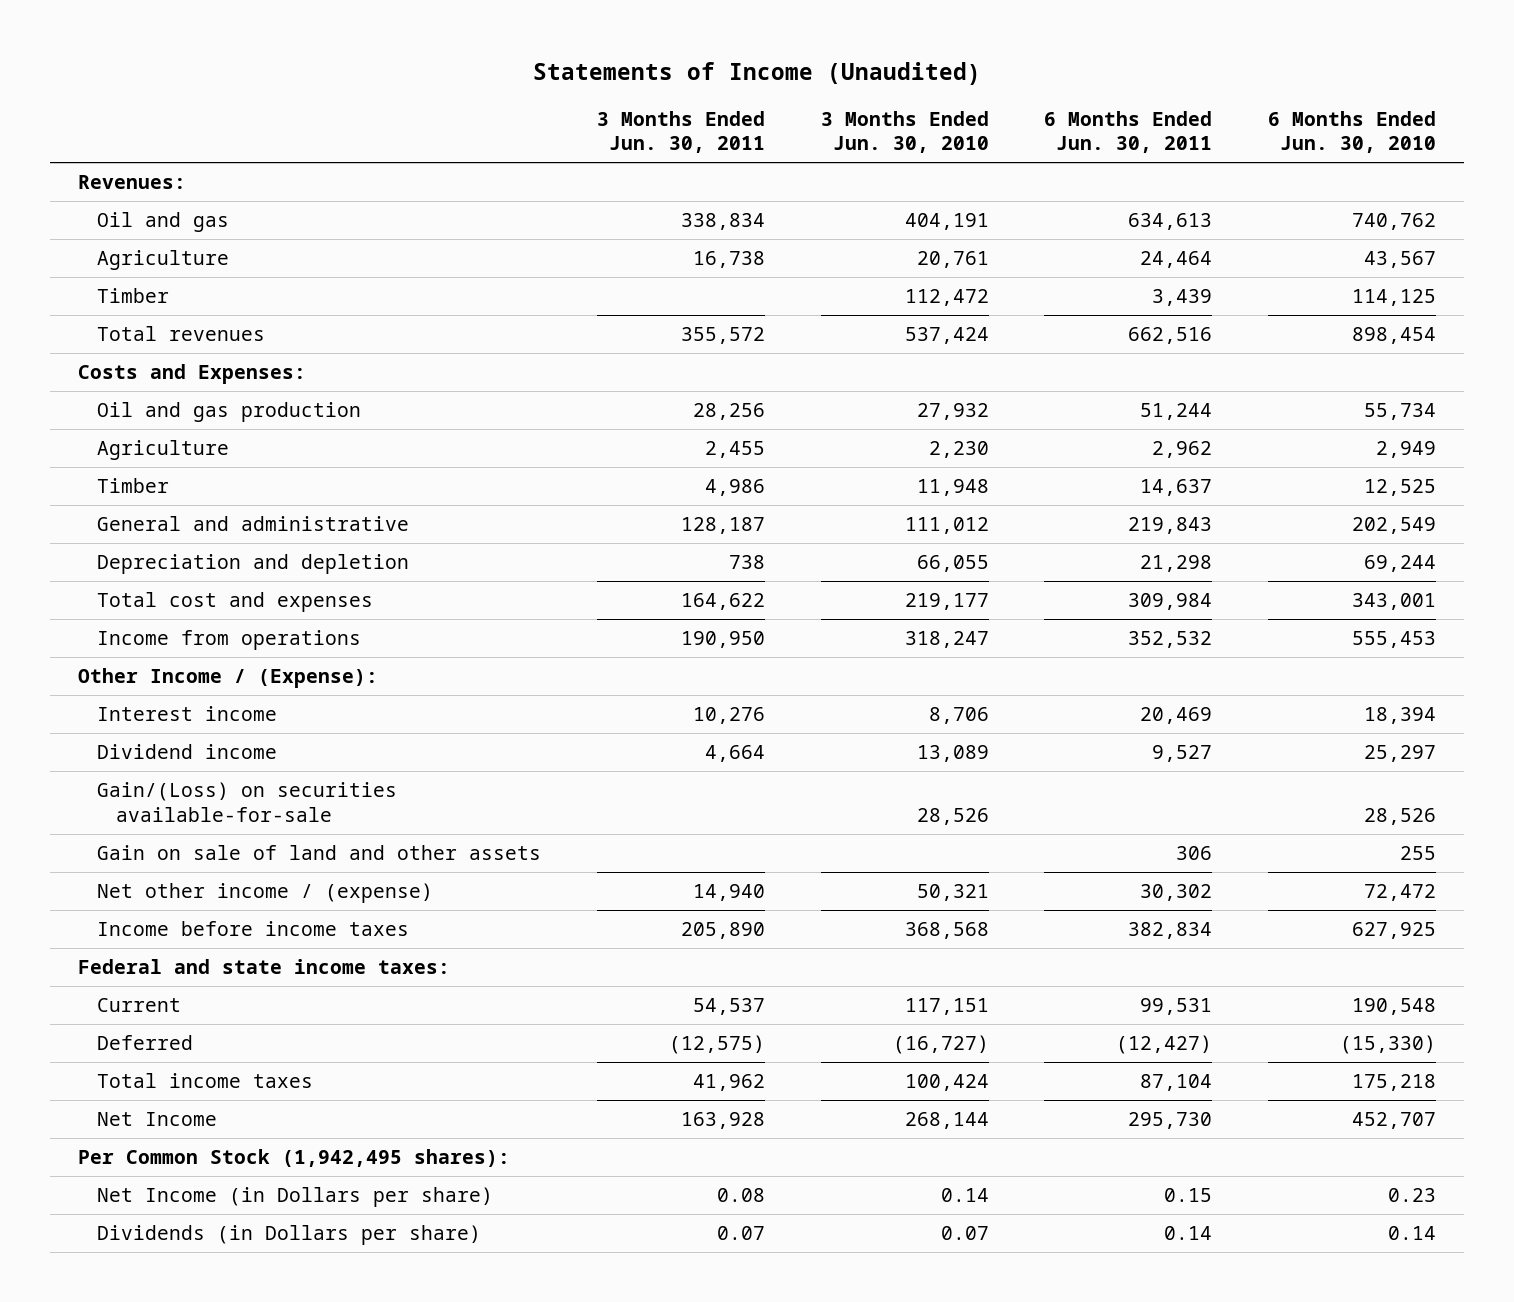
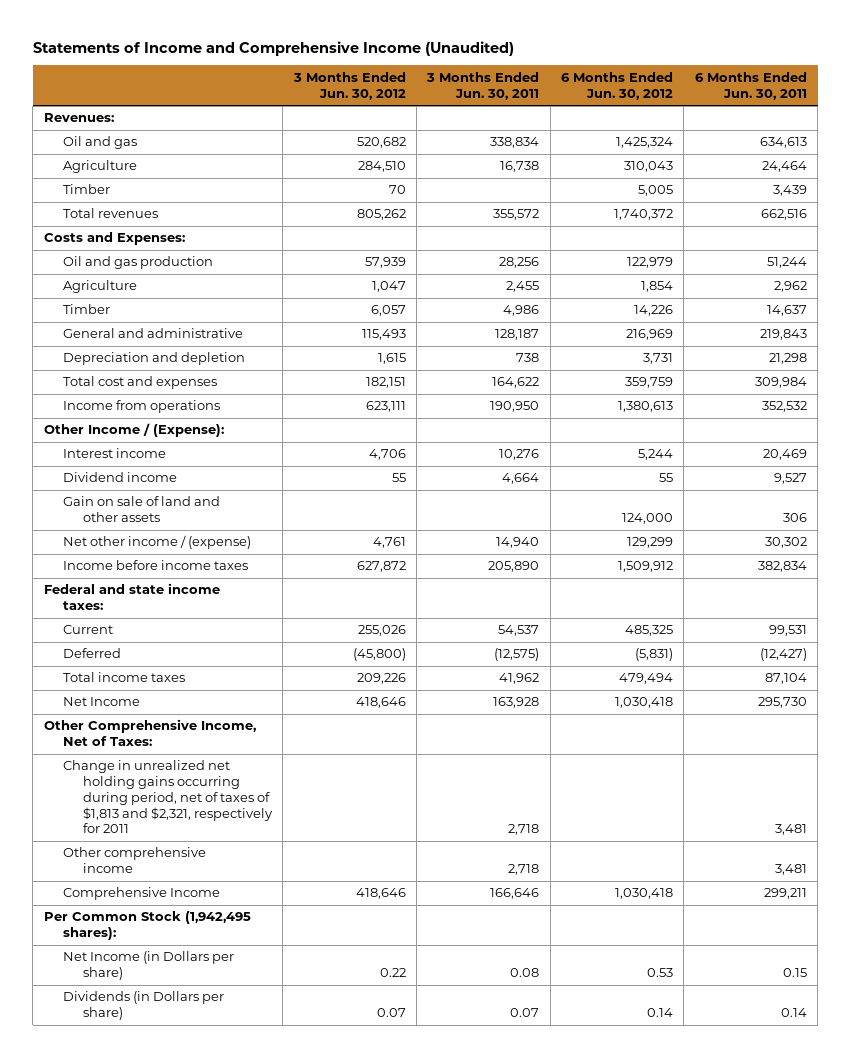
[533,62,982,86] Statements of Income (Unaudited) -> [32,40,514,56] Statements of Income and Comprehensive Income (Unaudited)
[820,110,989,154] 3 Months Ended Jun. 30, 2010 -> none
[1268,110,1437,154] 6 Months Ended Jun. 30, 2010 -> none
none -> [292,71,406,100] 3 Months Ended Jun. 30, 2012
none -> [560,71,673,100] 6 Months Ended Jun. 30, 2012
[96,782,397,822] Gain/(Loss) on securities available-for-sale -> none
none -> [43,719,256,747] Other Comprehensive Income, Net of Taxes:
none -> [63,760,273,834] Change in unrealized net holding gains occurring during period, net of taxes of $1,813 and $2,321, respectively for 2011
none -> [63,847,207,874] Other comprehensive income
none -> [63,887,221,901] Comprehensive Income

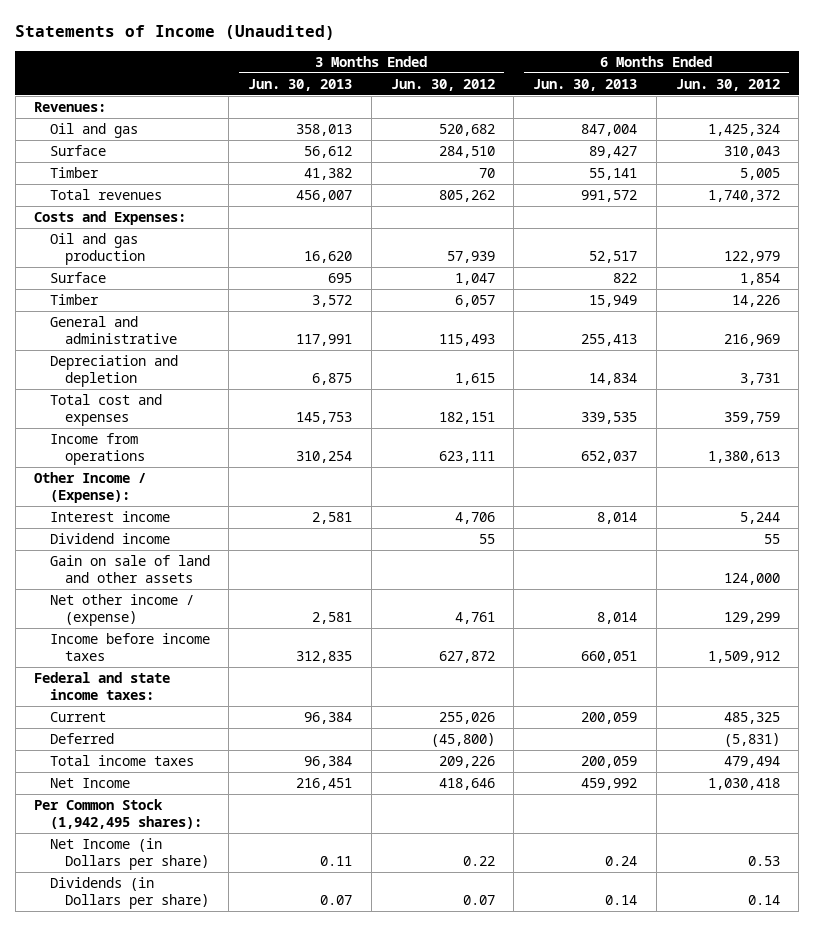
[32,40,514,56] Statements of Income and Comprehensive Income (Unaudited) -> [15,24,336,40] Statements of Income (Unaudited)
[426,71,540,100] 3 Months Ended Jun. 30, 2011 -> none
[694,71,807,100] 6 Months Ended Jun. 30, 2011 -> none
none -> [248,78,353,91] Jun. 30, 2013
none -> [533,78,638,91] Jun. 30, 2013
[63,160,138,174] Agriculture -> [49,144,106,156] Surface
[63,280,138,294] Agriculture -> [49,271,106,283] Surface
[43,719,256,747] Other Comprehensive Income, Net of Taxes: -> none
[63,760,273,834] Change in unrealized net holding gains occurring during period, net of taxes of $1,813 and $2,321, respectively for 2011 -> none
[63,847,207,874] Other comprehensive income -> none
[63,887,221,901] Comprehensive Income -> none

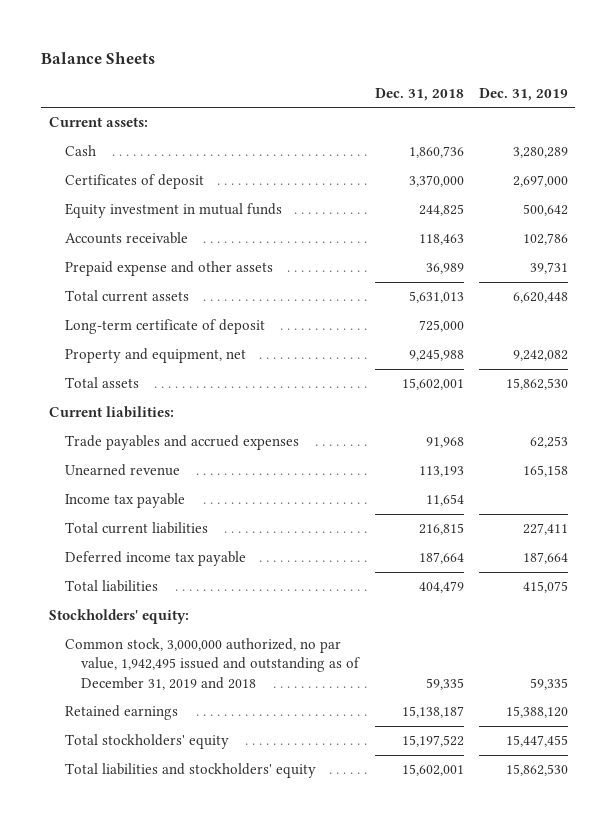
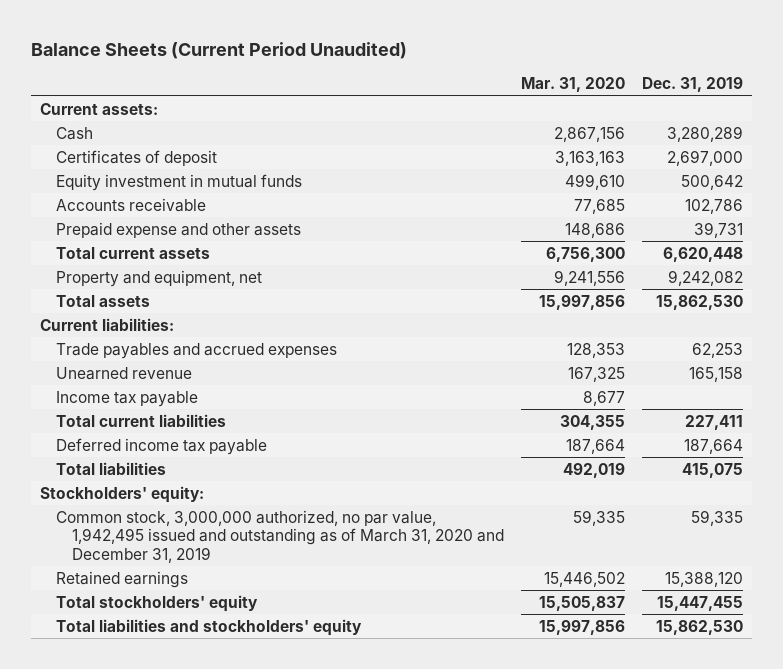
[40,51,155,64] Balance Sheets -> [31,41,408,59] Balance Sheets (Current Period Unaudited)
[374,87,464,101] Dec. 31, 2018 -> none
none -> [521,77,626,93] Mar. 31, 2020
[64,319,265,335] Long-term certificate of deposit -> none
[64,638,361,690] Common stock, 3,000,000 authorized, no par value, 1,942,495 issued and outstanding as of December 31, 2019 and 2018 -> [55,509,504,563] Common stock, 3,000,000 authorized, no par value, 1,942,495 issued and outstanding as of March 31, 2020 and December 31, 2019

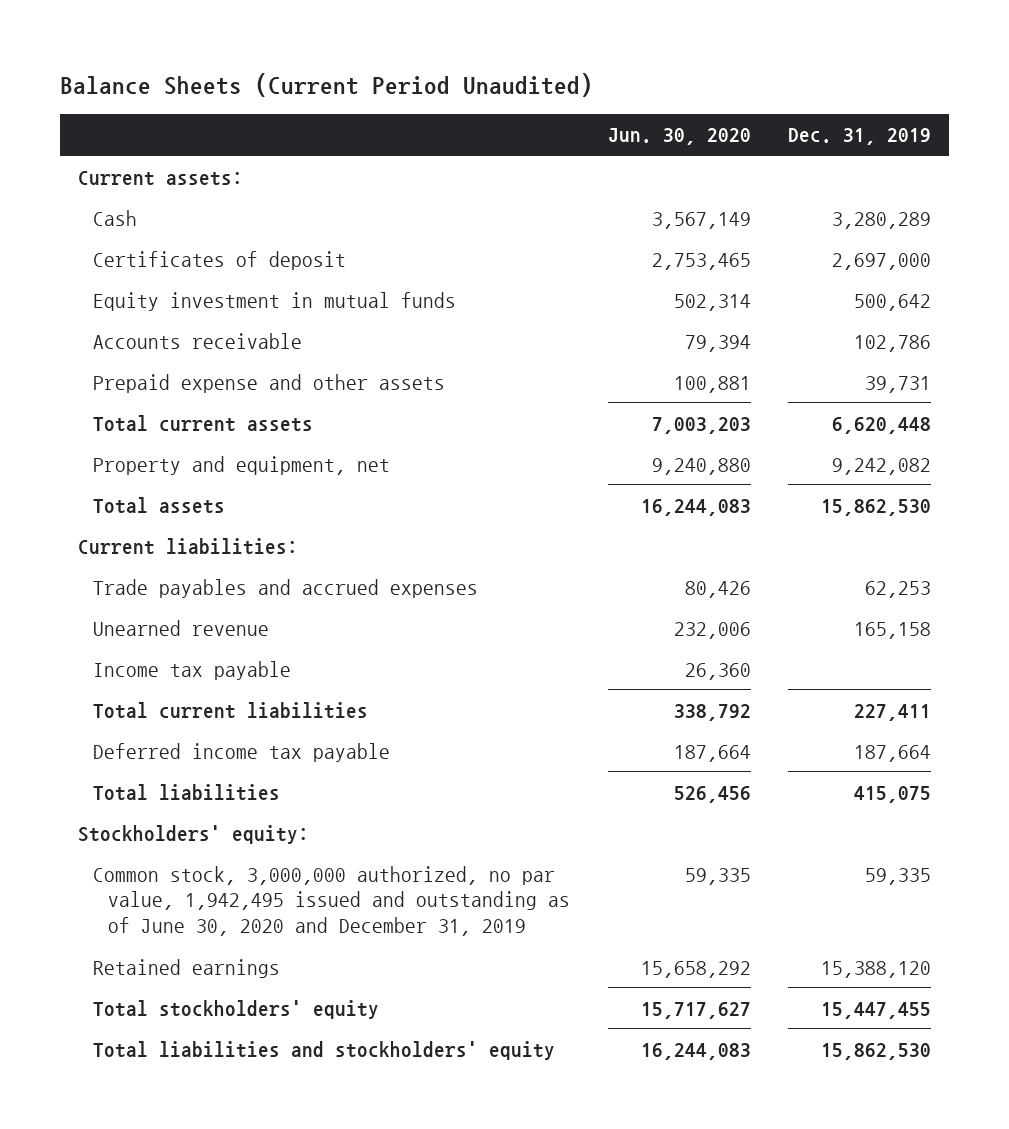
[521,77,626,93] Mar. 31, 2020 -> none
none -> [607,128,751,146] Jun. 30, 2020
[55,509,504,563] Common stock, 3,000,000 authorized, no par value, 1,942,495 issued and outstanding as of March 31, 2020 and December 31, 2019 -> [93,865,571,936] Common stock, 3,000,000 authorized, no par value, 1,942,495 issued and outstanding as of June 30, 2020 and December 31, 2019

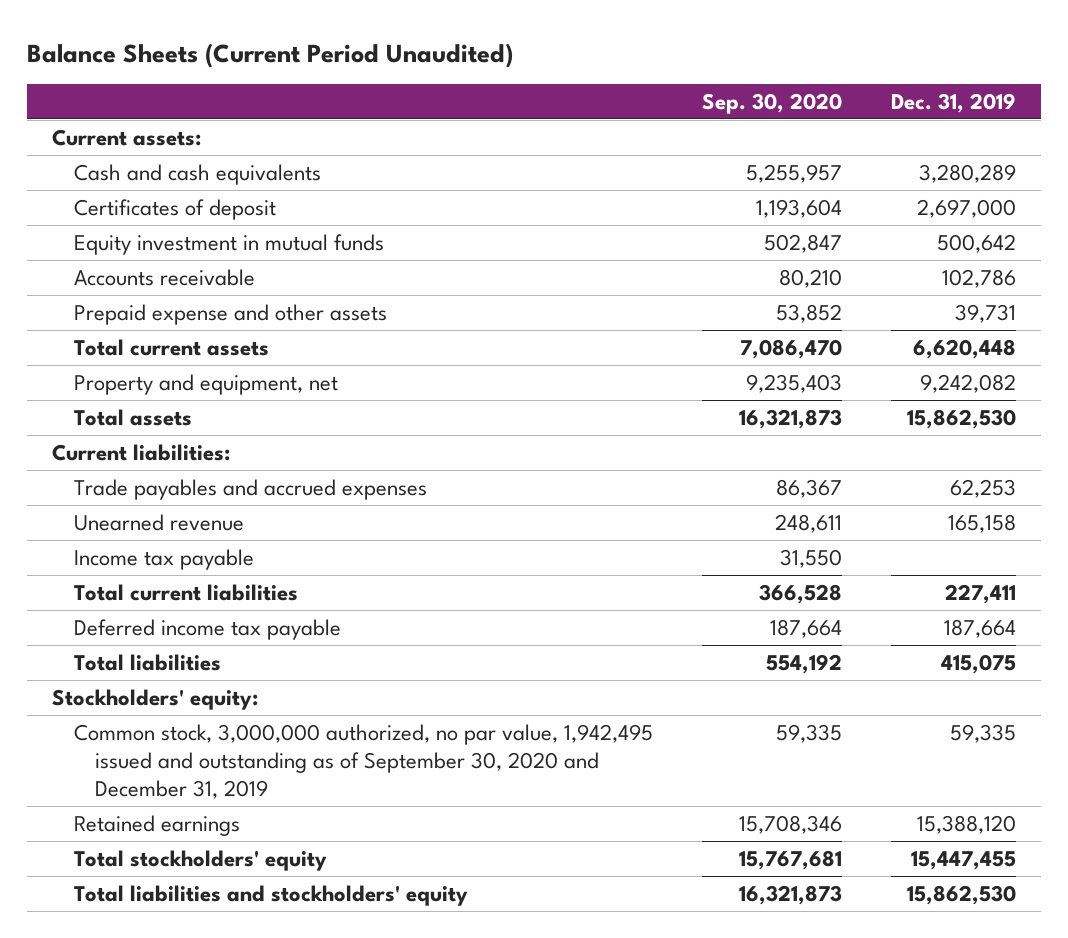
[607,128,751,146] Jun. 30, 2020 -> none
none -> [701,92,842,114] Sep. 30, 2020
[93,209,138,226] Cash -> [73,163,321,185] Cash and cash equivalents
[93,865,571,936] Common stock, 3,000,000 authorized, no par value, 1,942,495 issued and outstanding as of June 30, 2020 and December 31, 2019 -> [73,723,653,800] Common stock, 3,000,000 authorized, no par value, 1,942,495 issued and outstanding as of September 30, 2020 and December 31, 2019

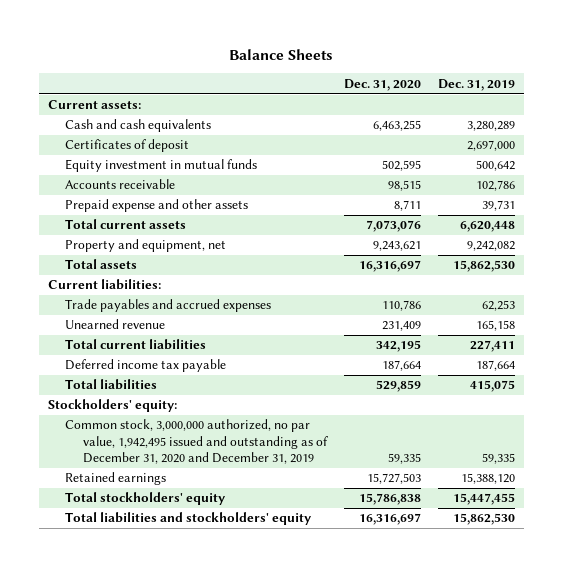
[26,42,513,68] Balance Sheets (Current Period Unaudited) -> [229,49,334,61] Balance Sheets
[701,92,842,114] Sep. 30, 2020 -> none
none -> [344,78,422,91] Dec. 31, 2020
[73,548,254,570] Income tax payable -> none
[73,723,653,800] Common stock, 3,000,000 authorized, no par value, 1,942,495 issued and outstanding as of September 30, 2020 and December 31, 2019 -> [65,419,328,465] Common stock, 3,000,000 authorized, no par value, 1,942,495 issued and outstanding as of December 31, 2020 and December 31, 2019

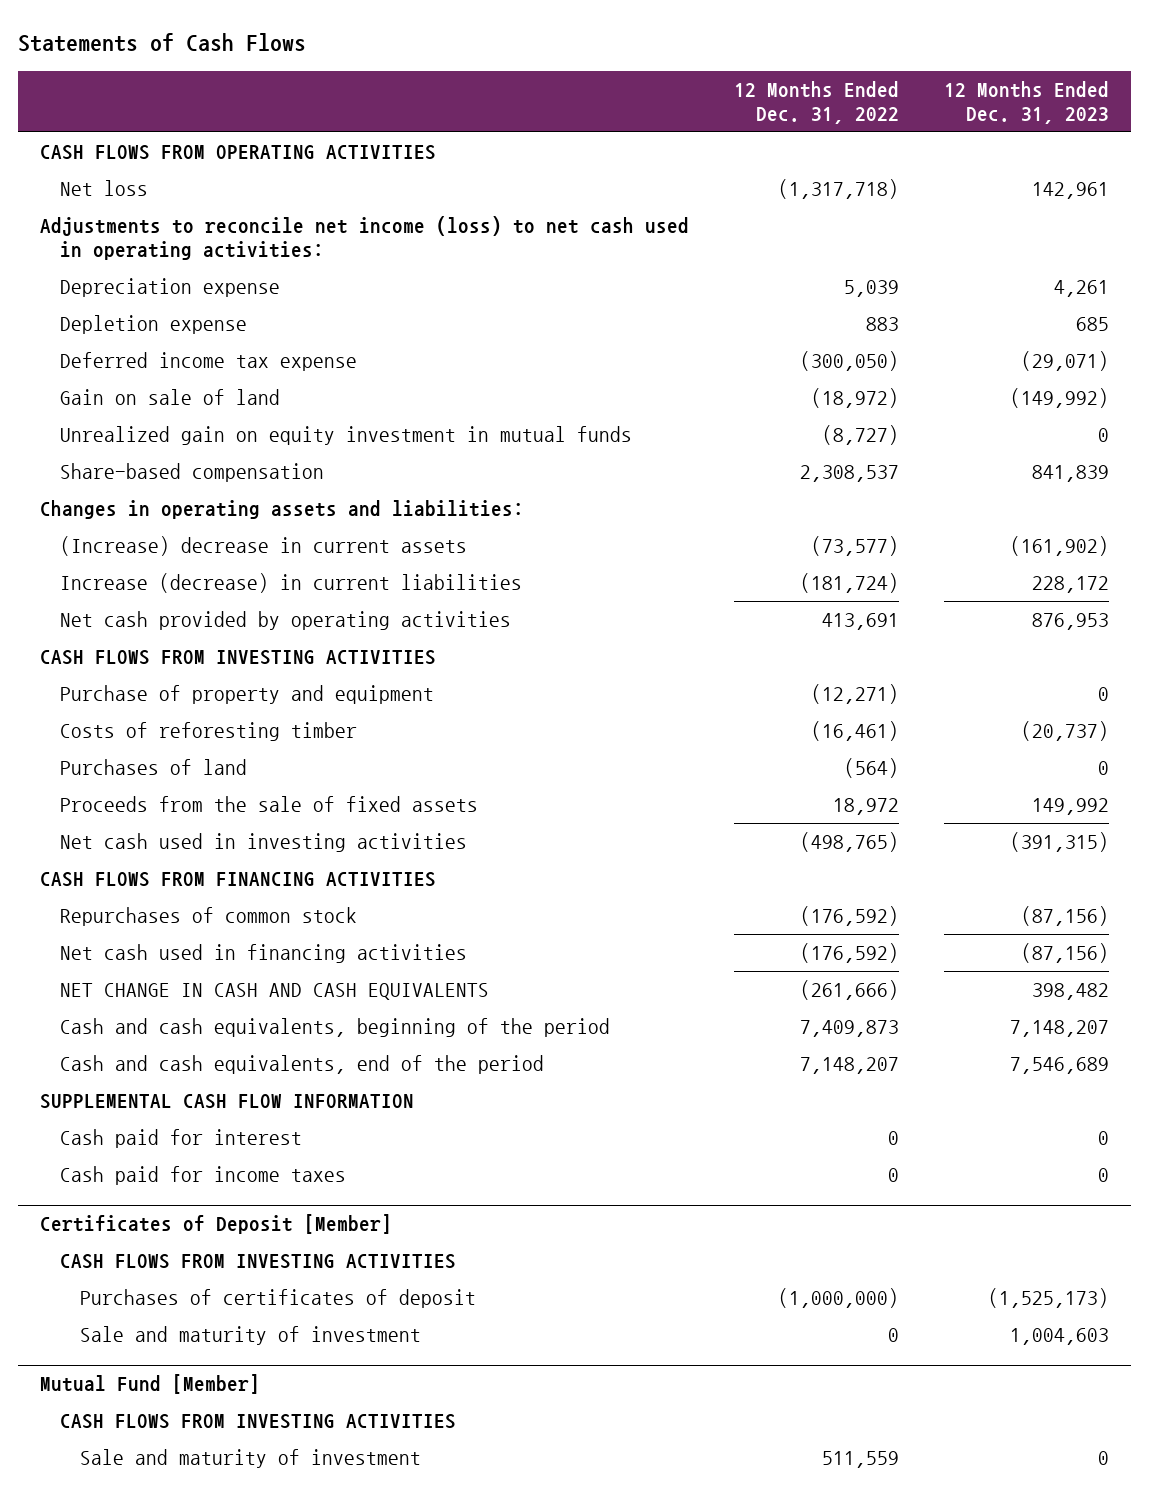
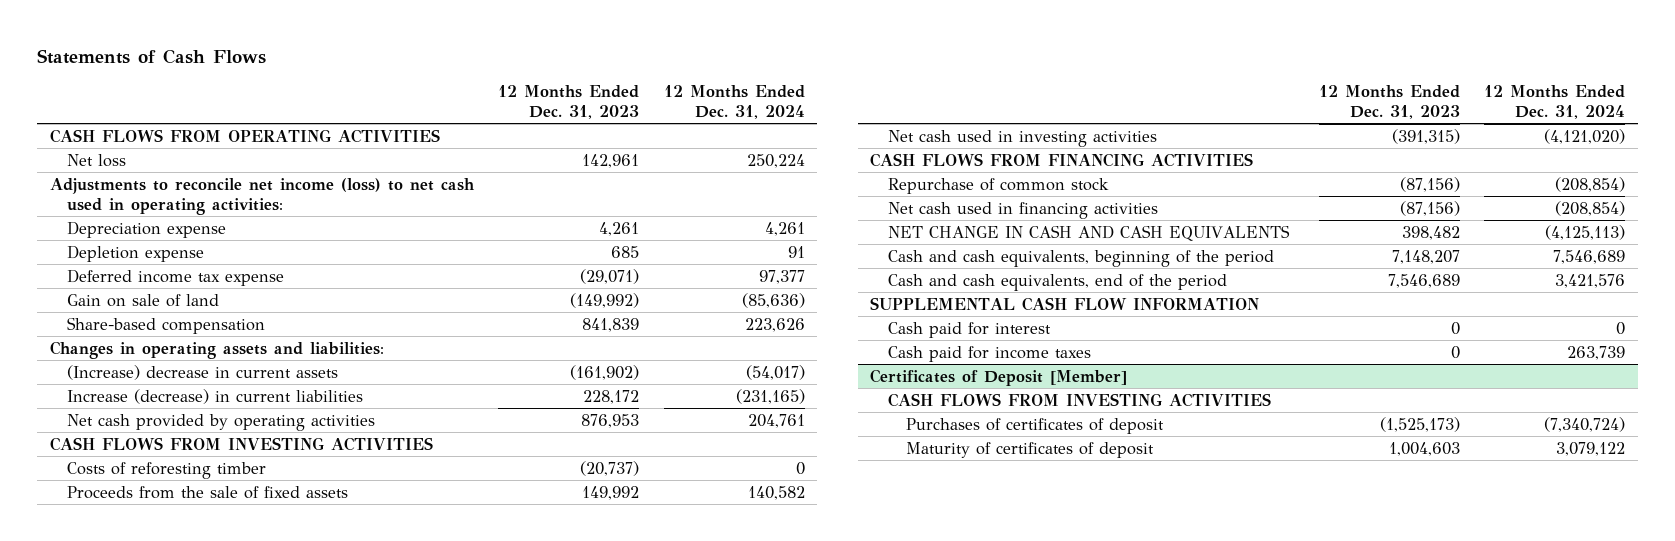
[734,80,900,125] 12 Months Ended Dec. 31, 2022 -> none
none -> [663,84,805,119] 12 Months Ended Dec. 31, 2024
[60,426,633,446] Unrealized gain on equity investment in mutual funds -> none
[60,685,435,705] Purchase of property and equipment -> none
[60,759,248,776] Purchases of land -> none
[60,907,358,927] Repurchases of common stock -> [888,177,1110,194] Repurchase of common stock
[40,1374,261,1395] Mutual Fund [Member] -> none
[60,1414,457,1430] CASH FLOWS FROM INVESTING ACTIVITIES -> none
[80,1449,422,1469] Sale and maturity of investment -> none
[80,1326,422,1346] Sale and maturity of investment -> [905,441,1154,458] Maturity of certificates of deposit

